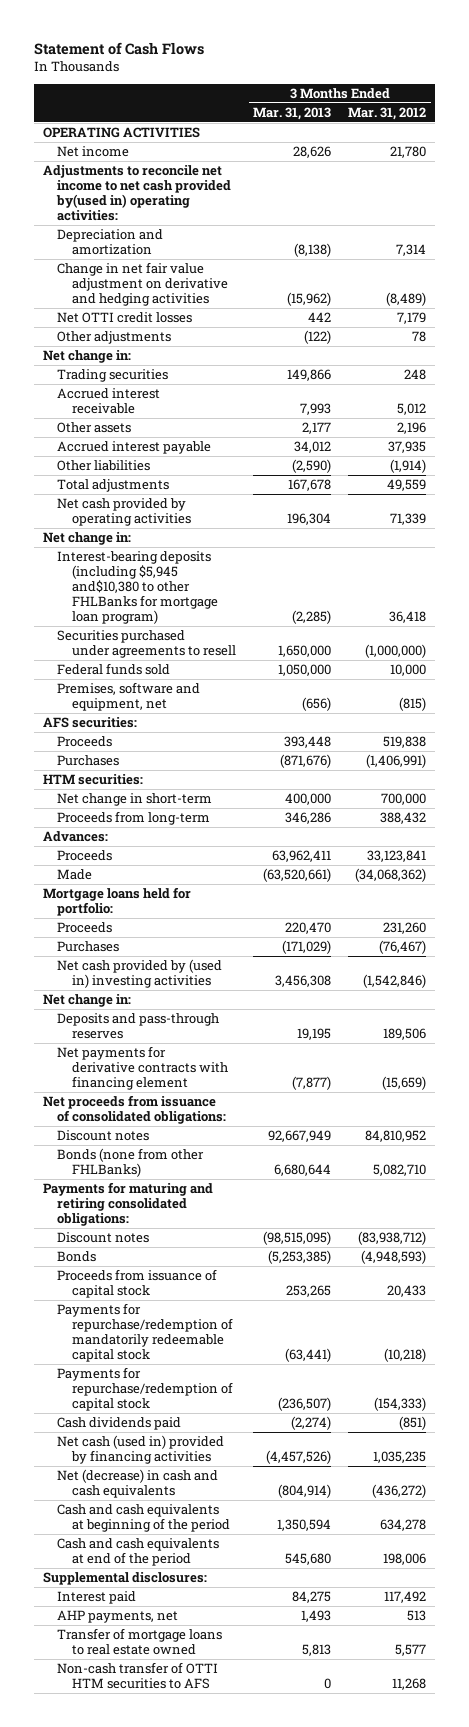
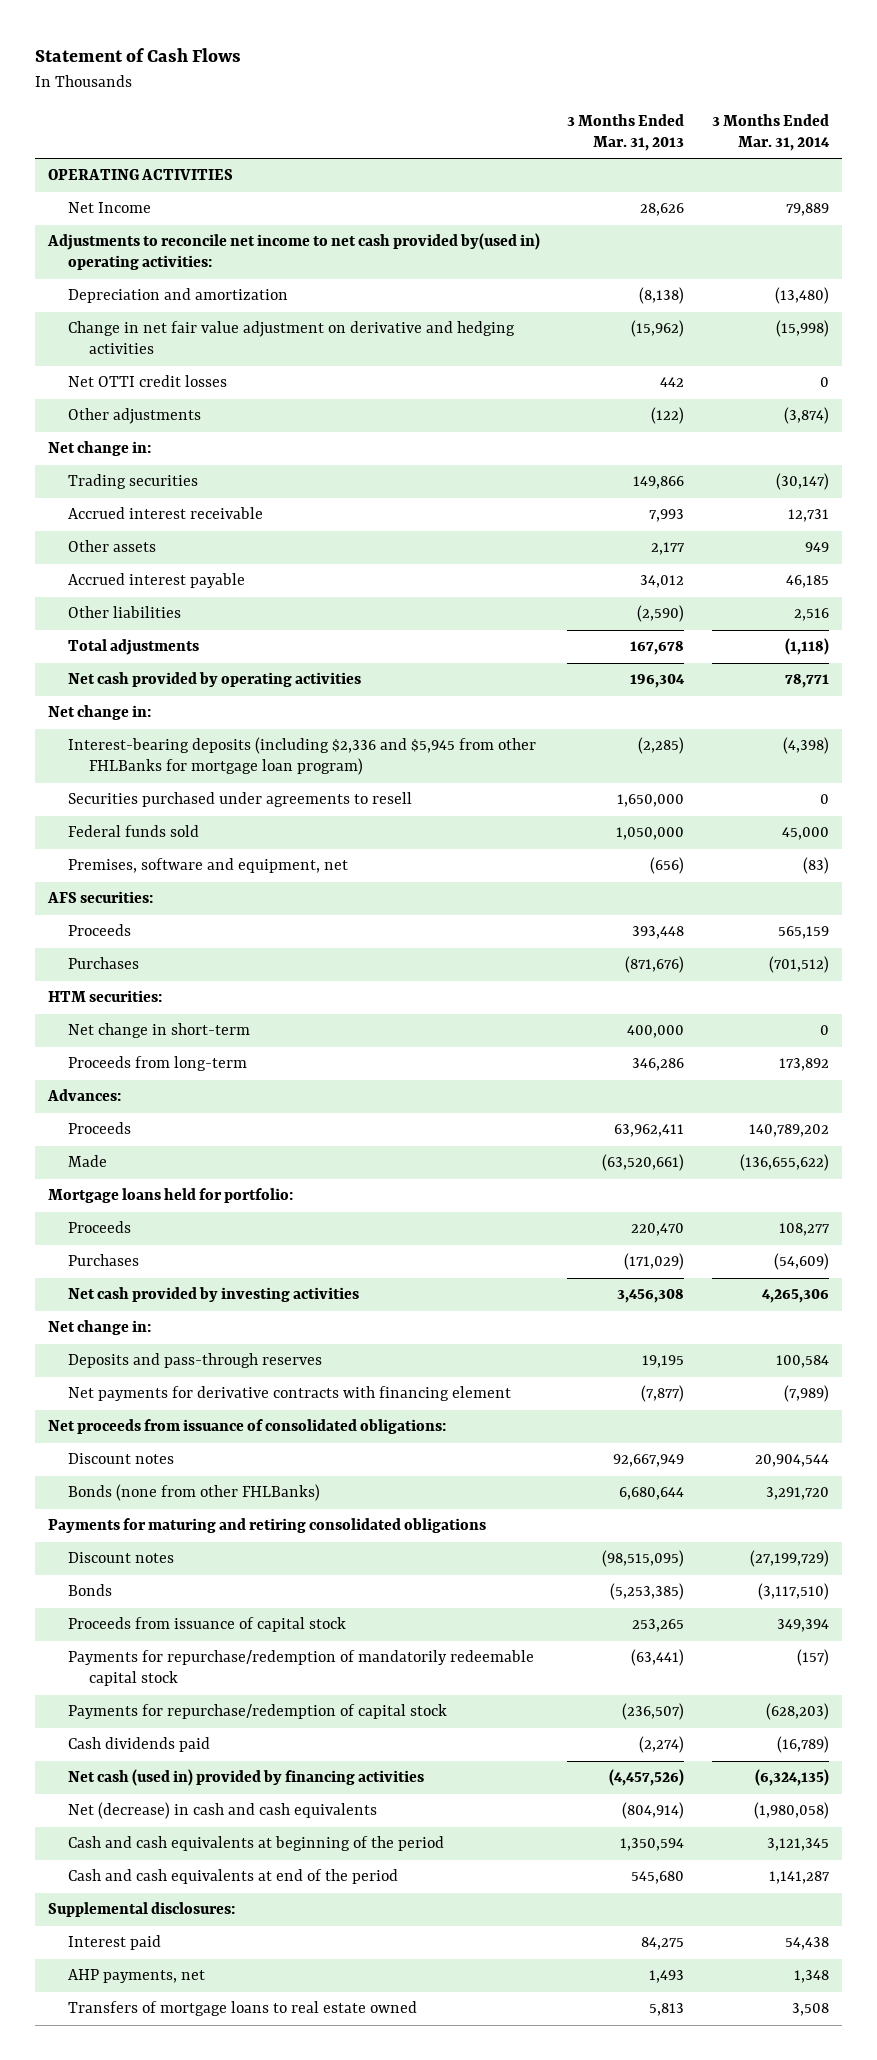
[348,106,427,120] Mar. 31, 2012 -> none
none -> [711,113,830,151] 3 Months Ended Mar. 31, 2014
[57,145,130,157] Net income -> [68,202,152,214] Net Income
[57,550,219,625] Interest-bearing deposits (including $5,945 and$10,380 to other FHLBanks for mortgage loan program) -> [68,737,537,776] Interest-bearing deposits (including $2,336 and $5,945 from other FHLBanks for mortgage loan program)
[57,958,223,989] Net cash provided by (used in) investing activities -> [68,1287,360,1303] Net cash provided by investing activities
[42,1181,213,1227] Payments for maturing and retiring consolidated obligations: -> [48,1518,487,1534] Payments for maturing and retiring consolidated obligations
[57,1661,219,1690] Non-cash transfer of OTTI HTM securities to AFS -> none
[57,1627,223,1656] Transfer of mortgage loans to real estate owned -> [68,2001,418,2017] Transfers of mortgage loans to real estate owned

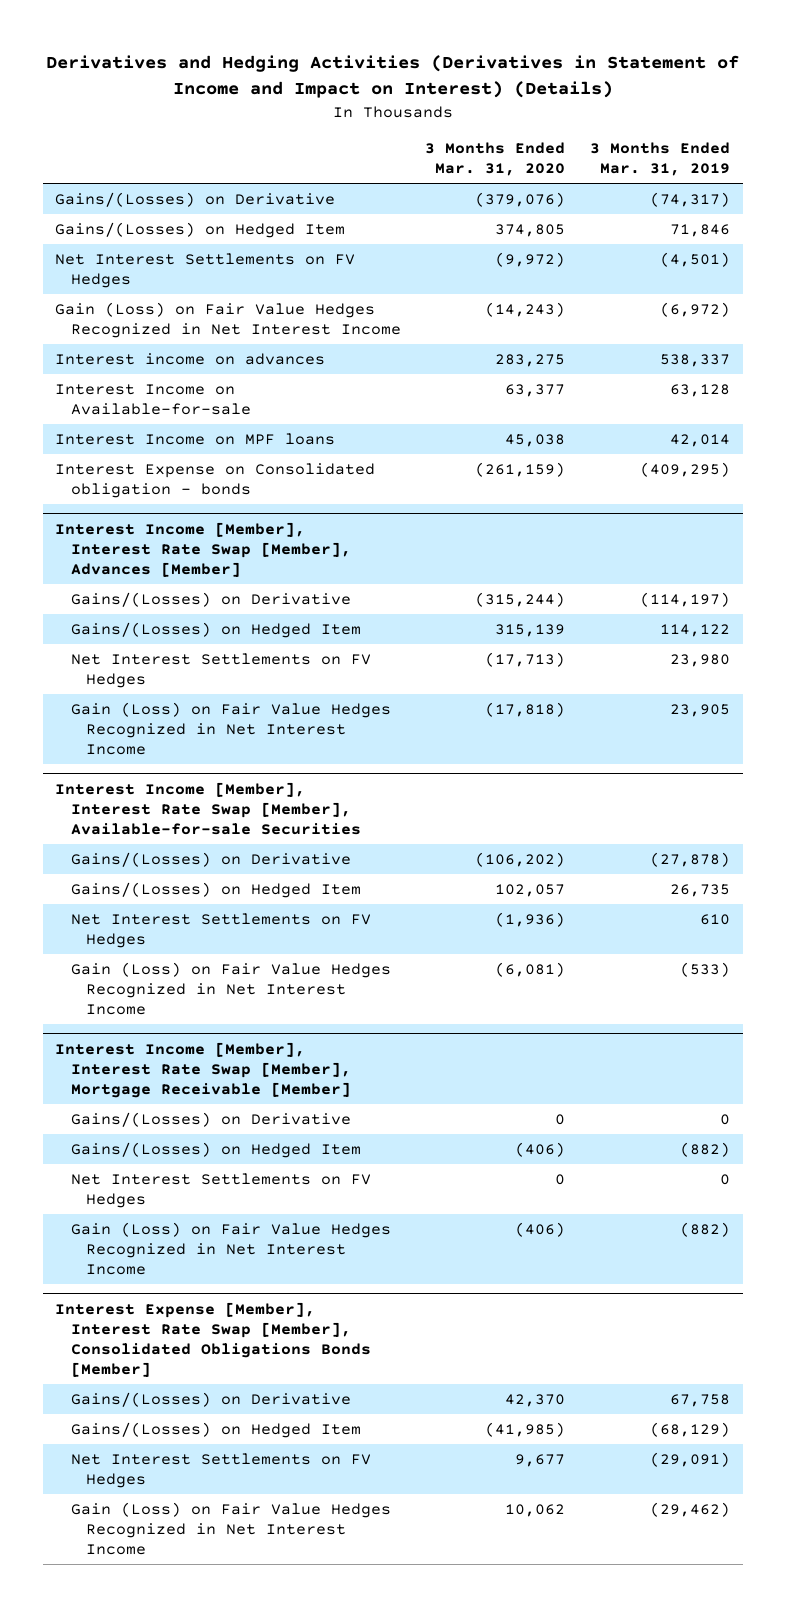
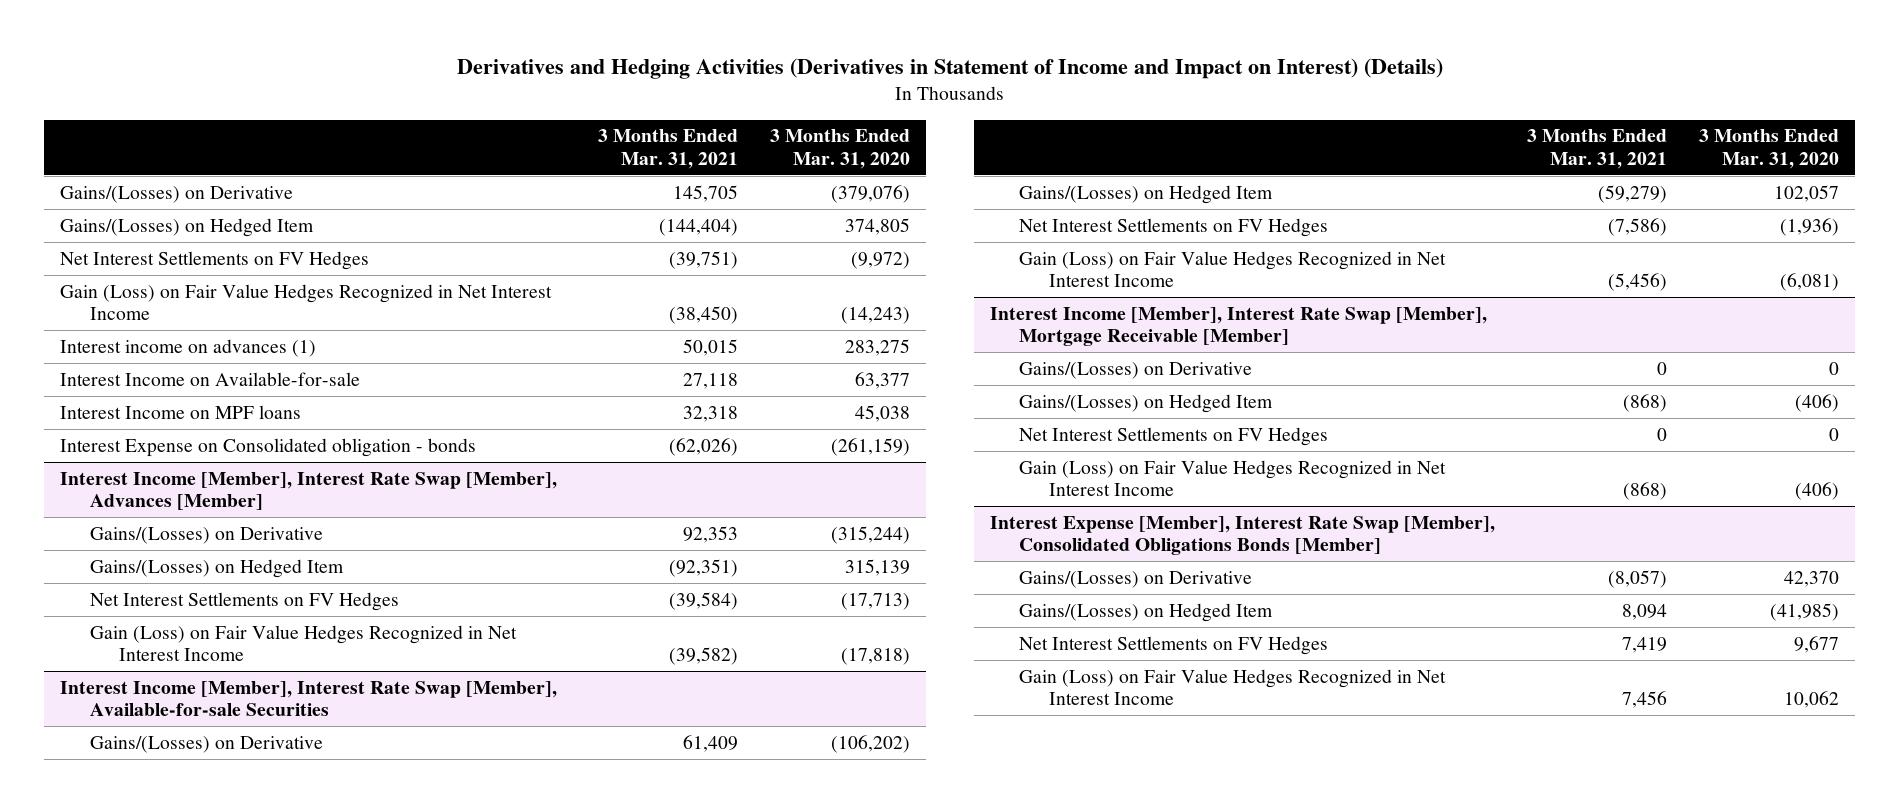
[590,142,731,177] 3 Months Ended Mar. 31, 2019 -> none
none -> [597,129,738,169] 3 Months Ended Mar. 31, 2021
[55,352,326,365] Interest income on advances -> [60,338,317,357] Interest income on advances (1)

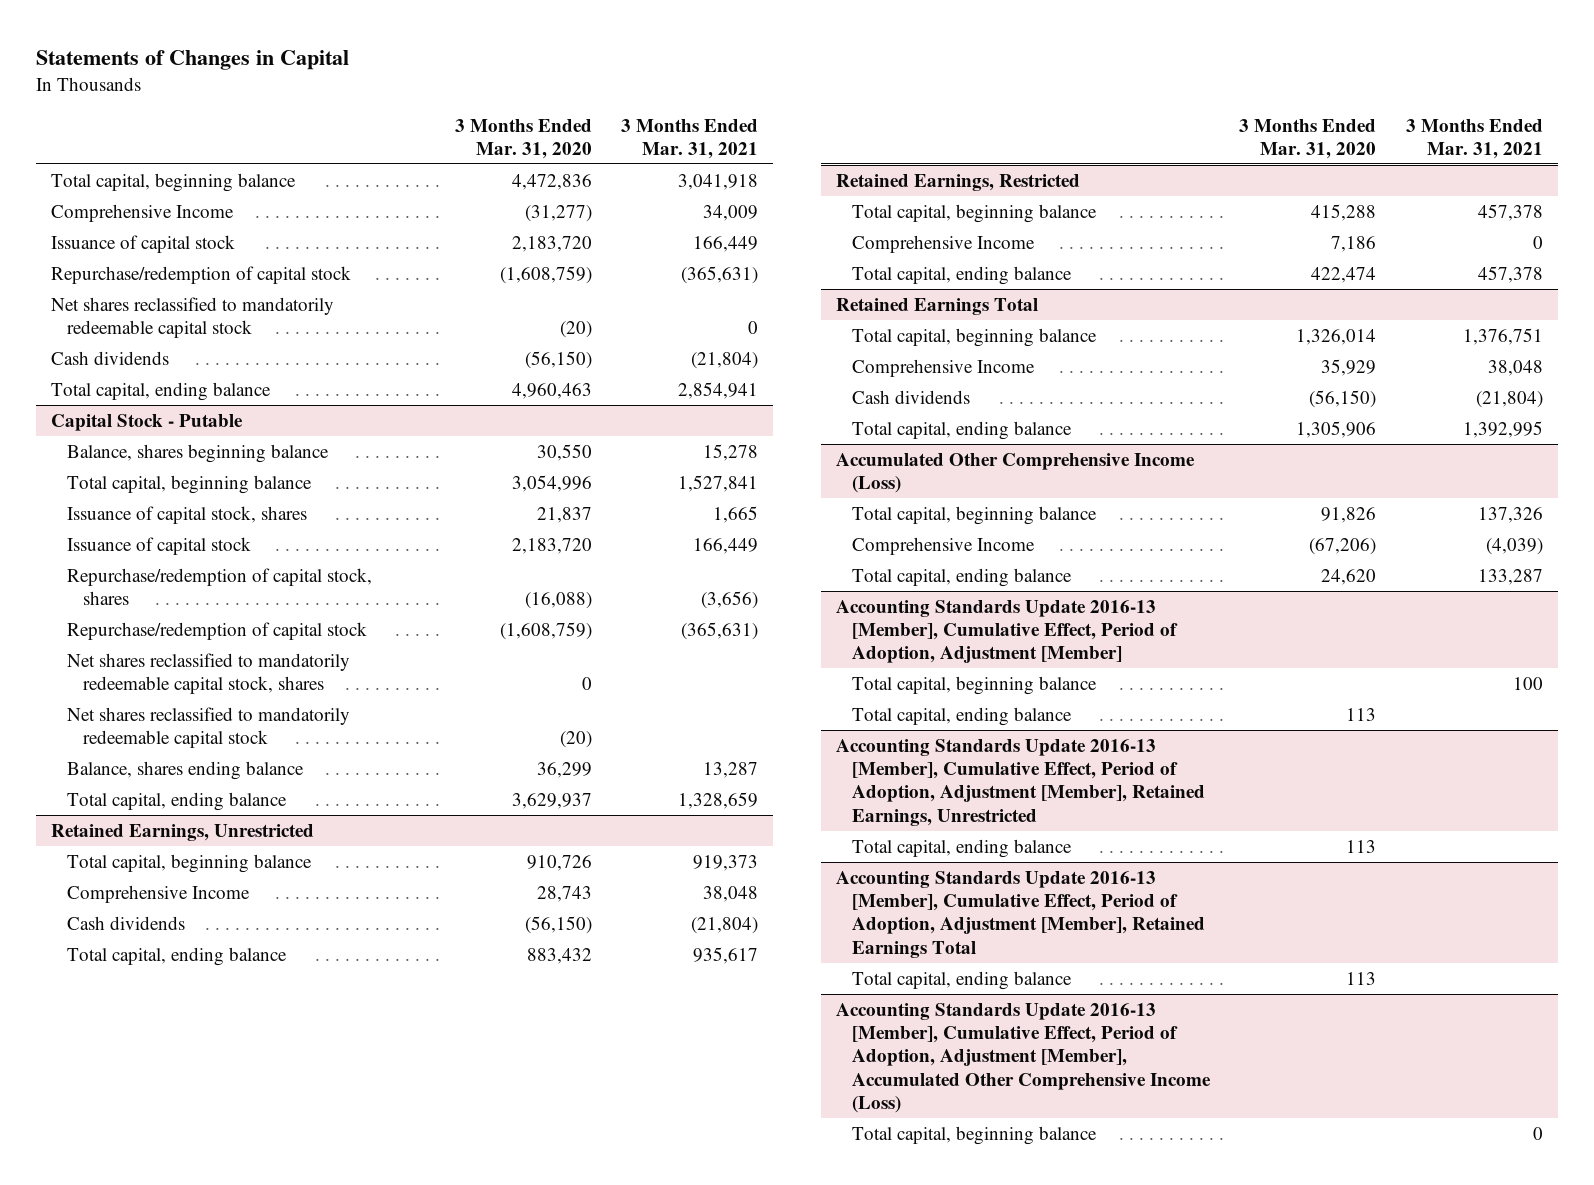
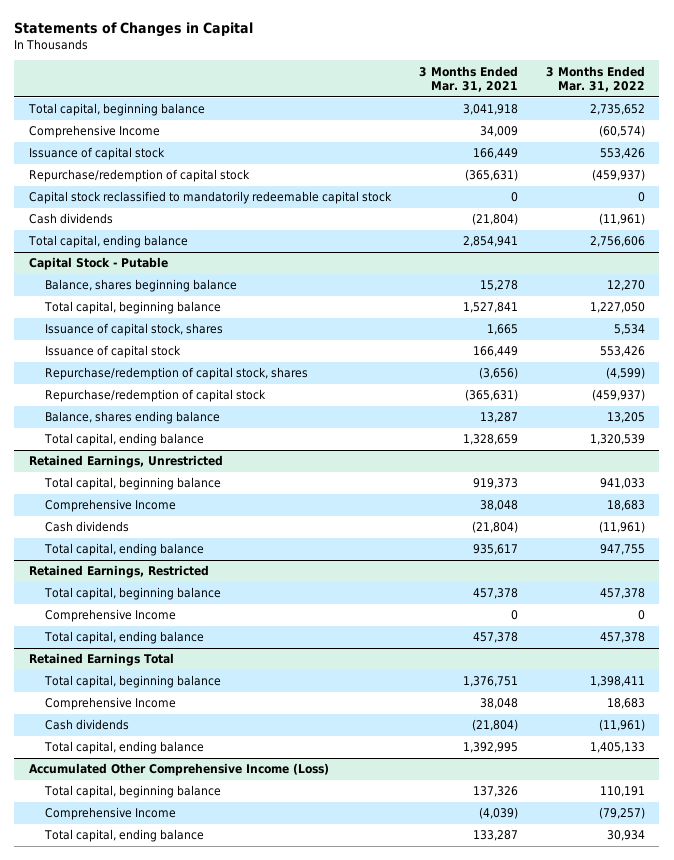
[454,118,592,159] 3 Months Ended Mar. 31, 2020 -> none
none -> [546,65,646,93] 3 Months Ended Mar. 31, 2022
[50,296,334,338] Net shares reclassified to mandatorily redeemable capital stock -> [28,191,392,205] Capital stock reclassified to mandatorily redeemable capital stock
[66,652,350,694] Net shares reclassified to mandatorily redeemable capital stock, shares -> none
[66,706,350,748] Net shares reclassified to mandatorily redeemable capital stock -> none
[835,599,1178,664] Accounting Standards Update 2016-13 [Member], Cumulative Effect, Period of Adoption, Adjustment [Member] -> none
[851,675,1097,695] Total capital, beginning balance -> none
[851,706,1072,726] Total capital, ending balance -> none
[835,738,1205,826] Accounting Standards Update 2016-13 [Member], Cumulative Effect, Period of Adoption, Adjustment [Member], Retained Earnings, Unrestricted -> none
[851,838,1072,858] Total capital, ending balance -> none
[835,870,1205,958] Accounting Standards Update 2016-13 [Member], Cumulative Effect, Period of Adoption, Adjustment [Member], Retained Earnings Total -> none
[851,970,1072,990] Total capital, ending balance -> none
[835,1002,1211,1113] Accounting Standards Update 2016-13 [Member], Cumulative Effect, Period of Adoption, Adjustment [Member], Accumulated Other Comprehensive Income (Loss) -> none
[851,1125,1097,1145] Total capital, beginning balance -> none

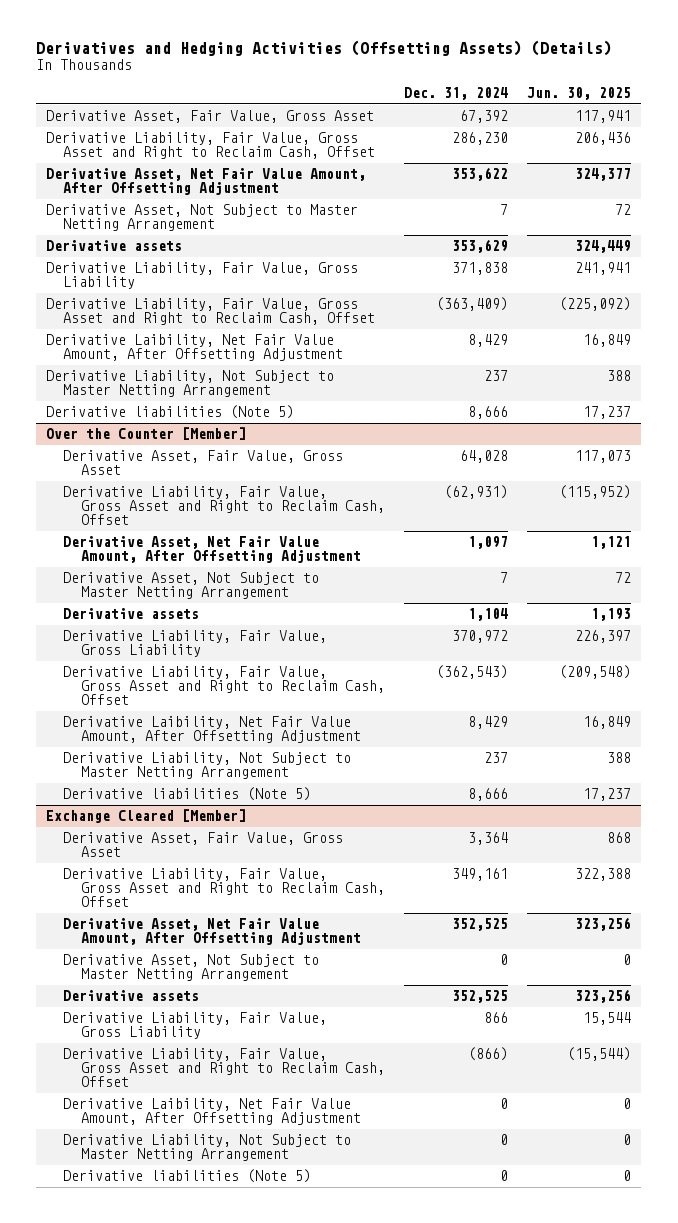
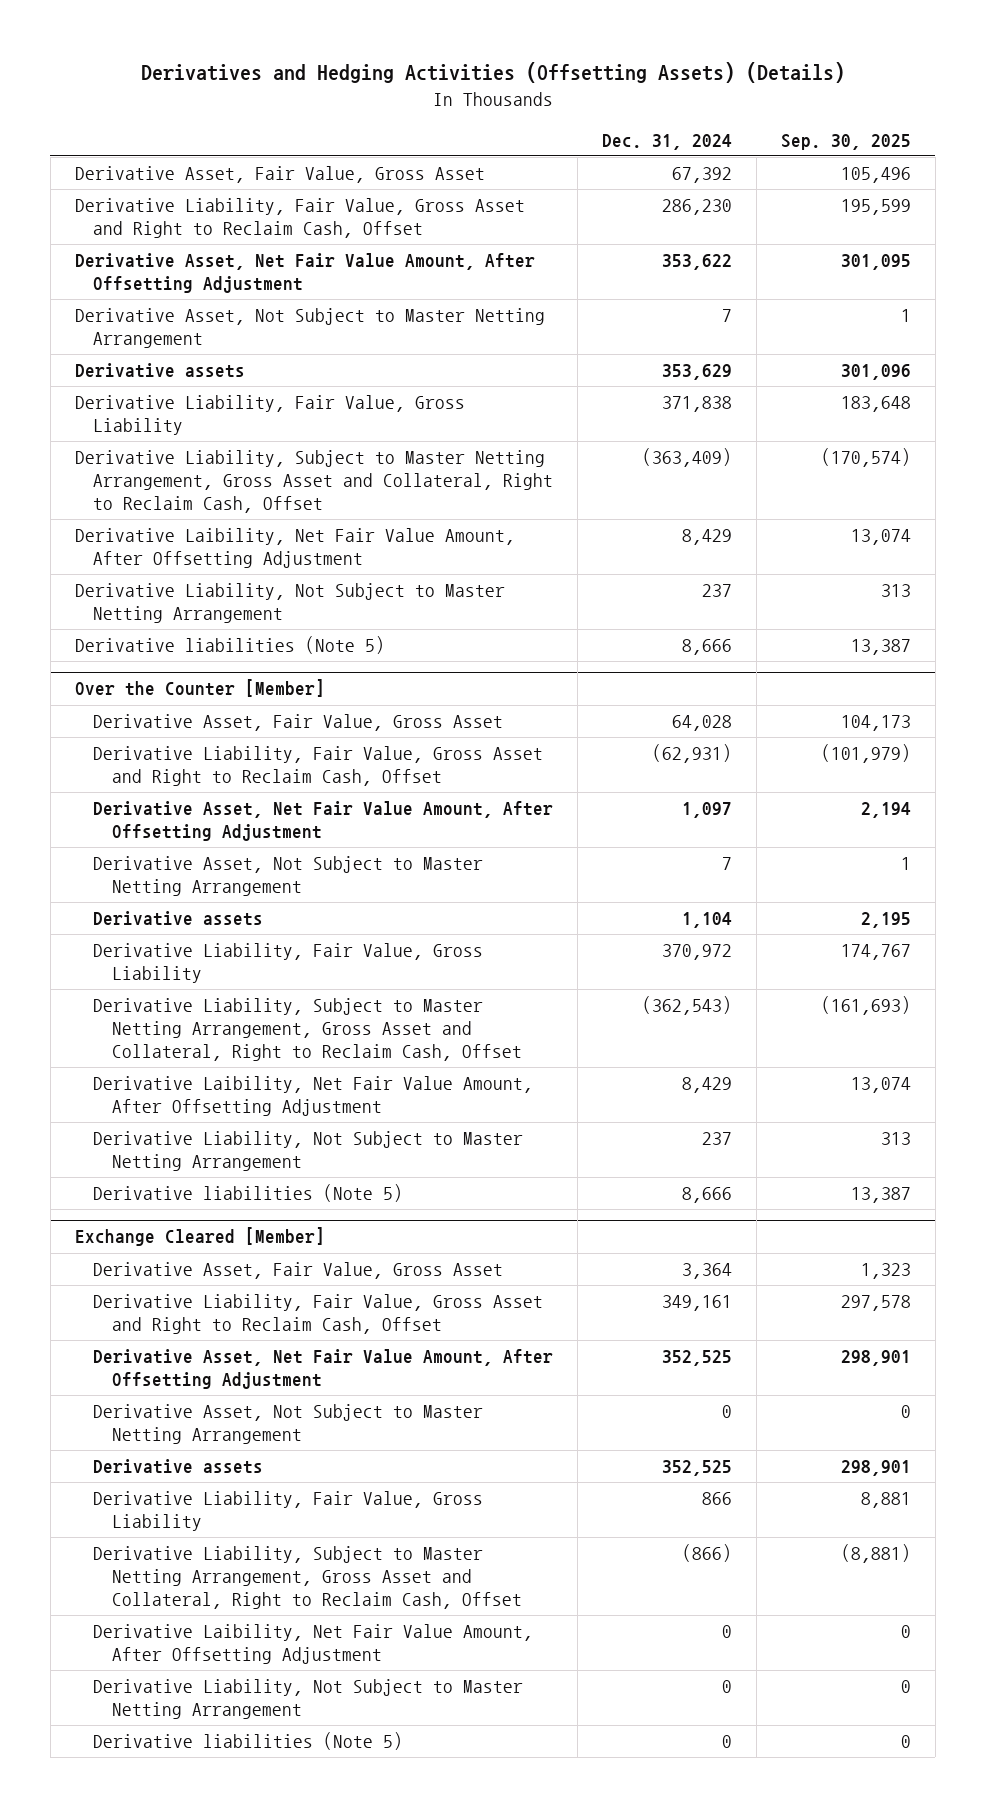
[527,86,632,100] Jun. 30, 2025 -> none
none -> [780,133,911,150] Sep. 30, 2025
[46,298,376,326] Derivative Liability, Fair Value, Gross Asset and Right to Reclaim Cash, Offset -> [74,450,554,513] Derivative Liability, Subject to Master Netting Arrangement, Gross Asset and Collateral, Right to Reclaim Cash, Offset
[63,666,385,706] Derivative Liability, Fair Value, Gross Asset and Right to Reclaim Cash, Offset -> [93,998,523,1061] Derivative Liability, Subject to Master Netting Arrangement, Gross Asset and Collateral, Right to Reclaim Cash, Offset
[63,1048,385,1088] Derivative Liability, Fair Value, Gross Asset and Right to Reclaim Cash, Offset -> [93,1546,523,1609] Derivative Liability, Subject to Master Netting Arrangement, Gross Asset and Collateral, Right to Reclaim Cash, Offset

